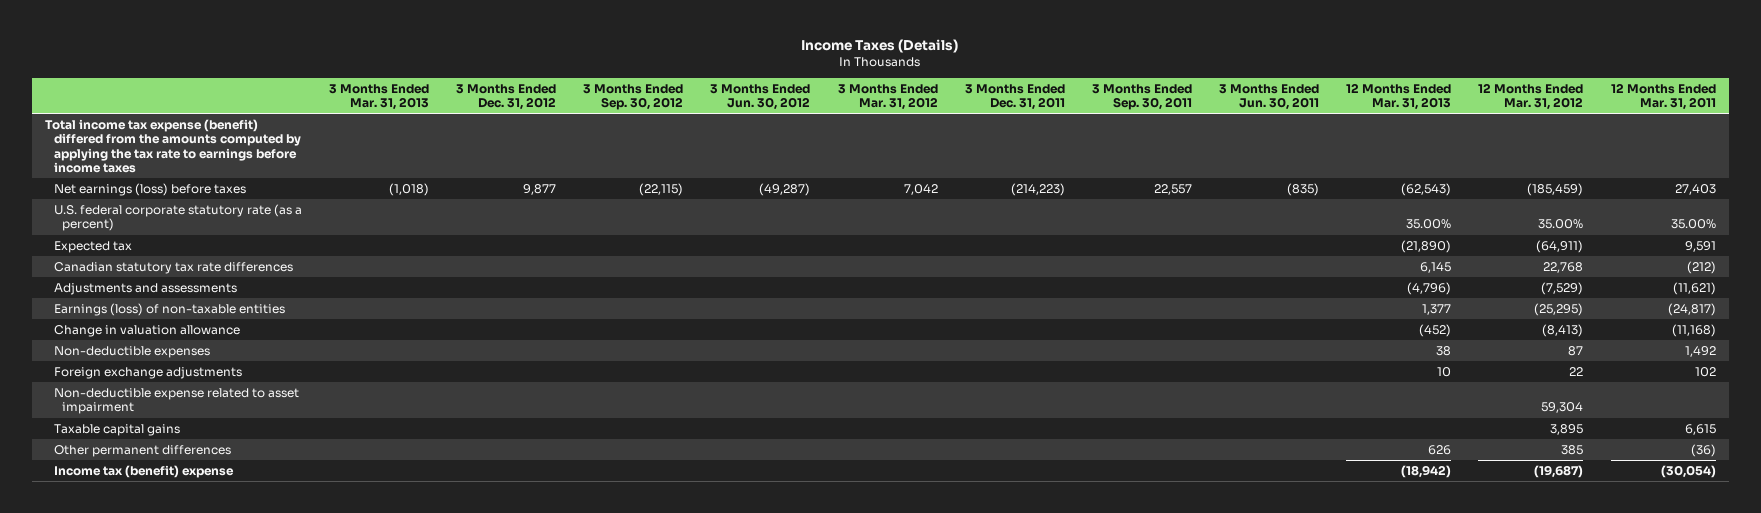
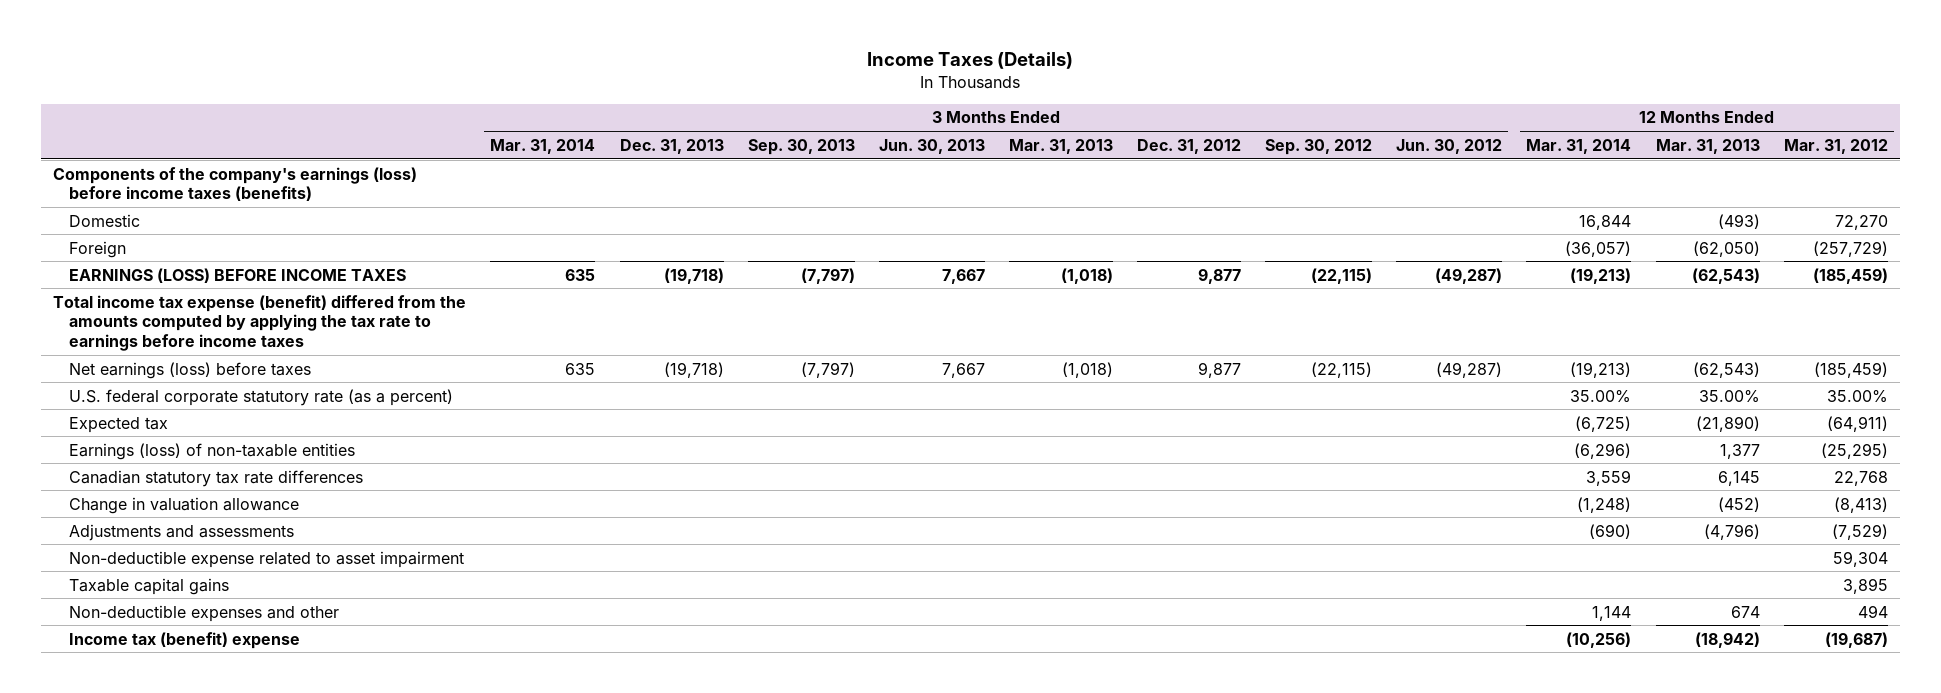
[837,83,938,110] 3 Months Ended Mar. 31, 2012 -> none
[964,83,1065,110] 3 Months Ended Dec. 31, 2011 -> none
[1091,83,1192,110] 3 Months Ended Sep. 30, 2011 -> none
[1219,83,1320,110] 3 Months Ended Jun. 30, 2011 -> none
[1610,82,1716,110] 12 Months Ended Mar. 31, 2011 -> none
none -> [490,138,596,154] Mar. 31, 2014
none -> [619,138,724,154] Dec. 31, 2013
none -> [747,138,855,155] Sep. 30, 2013
none -> [878,138,985,154] Jun. 30, 2013
none -> [1526,138,1632,154] Mar. 31, 2014
none -> [53,166,418,202] Components of the company's earnings (loss) before income taxes (benefits)
none -> [68,213,140,227] Domestic
none -> [68,240,126,258] Foreign
none -> [68,267,406,283] EARNINGS (LOSS) BEFORE INCOME TAXES
[53,261,293,274] Canadian statutory tax rate differences -> [68,469,363,487] Canadian statutory tax rate differences
[53,345,210,358] Non-deductible expenses -> none
[53,366,242,379] Foreign exchange adjustments -> none
[53,282,237,295] Adjustments and assessments -> [68,523,294,541] Adjustments and assessments
[53,444,231,457] Other permanent differences -> none
none -> [68,604,339,622] Non-deductible expenses and other

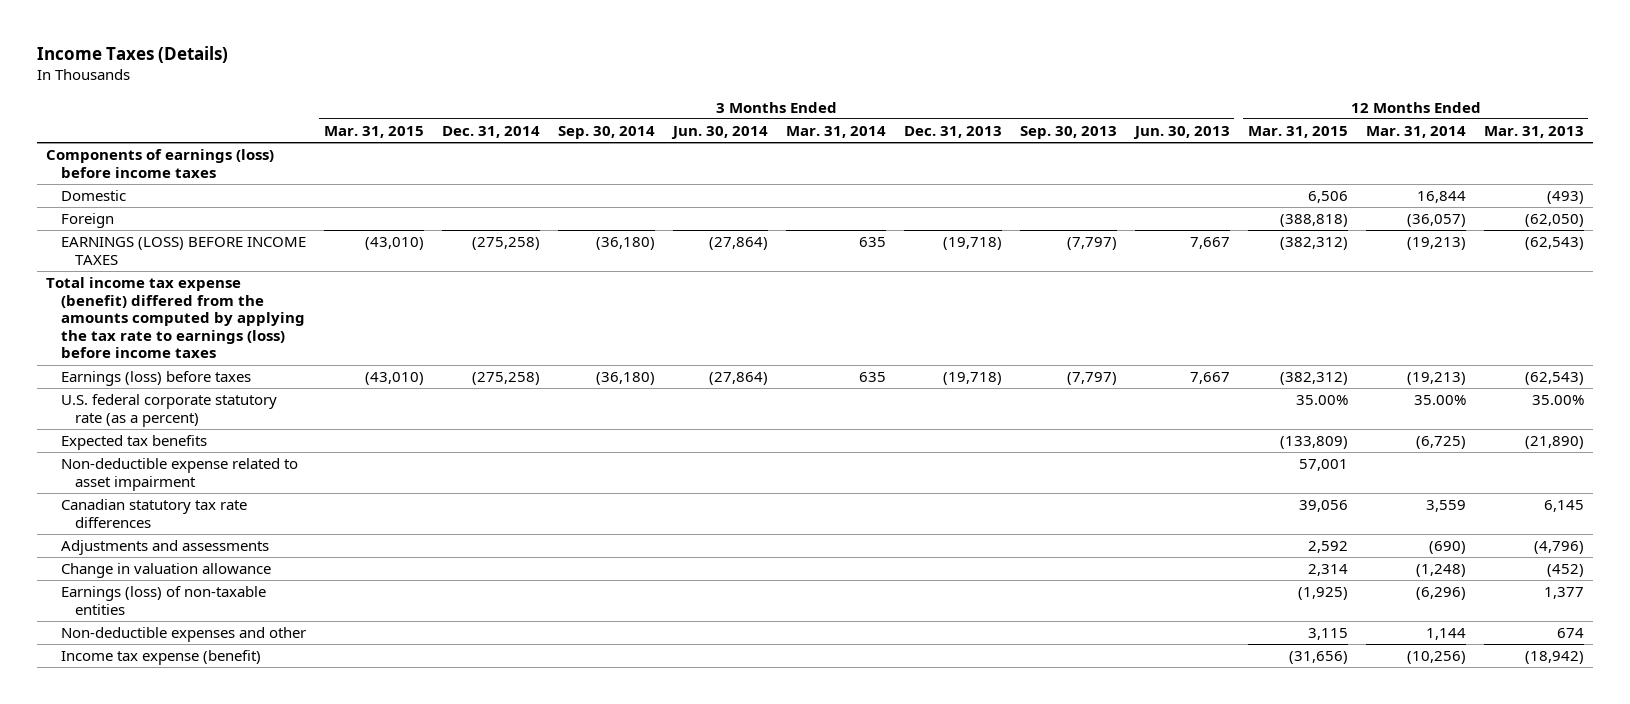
[1008,138,1113,154] Mar. 31, 2013 -> none
[1137,138,1242,154] Dec. 31, 2012 -> none
[1265,138,1373,155] Sep. 30, 2012 -> none
[1396,138,1503,154] Jun. 30, 2012 -> none
[1783,138,1888,154] Mar. 31, 2012 -> none
none -> [323,125,424,138] Mar. 31, 2015
none -> [441,125,540,138] Dec. 31, 2014
none -> [557,125,655,139] Sep. 30, 2014
none -> [670,125,768,139] Jun. 30, 2014
none -> [1247,125,1348,138] Mar. 31, 2015
[53,166,418,202] Components of the company's earnings (loss) before income taxes (benefits) -> [46,149,275,178] Components of earnings (loss) before income taxes
[53,294,467,352] Total income tax expense (benefit) differed from the amounts computed by applying the tax rate to earnings before income taxes -> [46,277,305,359] Total income tax expense (benefit) differed from the amounts computed by applying the tax rate to earnings (loss) before income taxes
[68,361,311,379] Net earnings (loss) before taxes -> [60,371,251,387] Earnings (loss) before taxes
[68,416,168,433] Expected tax -> [60,435,207,451] Expected tax benefits
[68,550,464,568] Non-deductible expense related to asset impairment -> [60,458,298,491] Non-deductible expense related to asset impairment
[68,577,229,595] Taxable capital gains -> none
[68,496,299,514] Change in valuation allowance -> [60,563,271,579] Change in valuation allowance
[68,442,355,460] Earnings (loss) of non-taxable entities -> [60,586,266,615] Earnings (loss) of non-taxable entities
[68,631,300,649] Income tax (benefit) expense -> [60,650,261,666] Income tax expense (benefit)

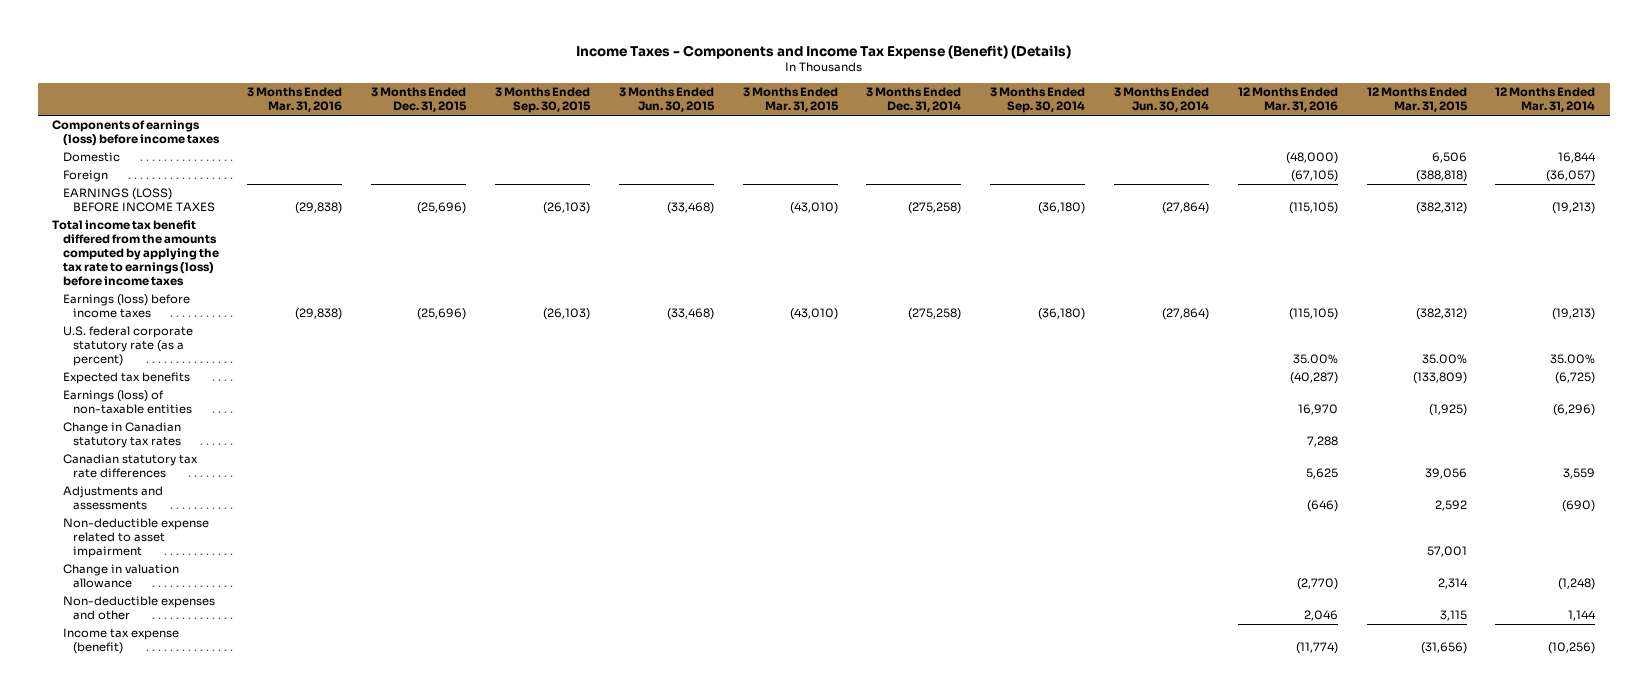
[37,46,229,64] Income Taxes (Details) -> [575,44,1071,59] Income Taxes - Components and Income Tax Expense (Benefit) (Details)
[785,125,886,138] Mar. 31, 2014 -> none
[903,125,1002,138] Dec. 31, 2013 -> none
[1019,125,1117,139] Sep. 30, 2013 -> none
[1132,125,1230,139] Jun. 30, 2013 -> none
[1483,125,1584,138] Mar. 31, 2013 -> none
none -> [247,87,343,113] 3 Months Ended Mar. 31, 2016
none -> [371,87,468,113] 3 Months Ended Dec. 31, 2015
none -> [495,87,592,114] 3 Months Ended Sep. 30, 2015
none -> [618,87,715,113] 3 Months Ended Jun. 30, 2015
none -> [1237,87,1338,113] 12 Months Ended Mar. 31, 2016
[46,277,305,359] Total income tax expense (benefit) differed from the amounts computed by applying the tax rate to earnings (loss) before income taxes -> [52,220,219,286] Total income tax benefit differed from the amounts computed by applying the tax rate to earnings (loss) before income taxes
[60,371,251,387] Earnings (loss) before taxes -> [62,294,190,319] Earnings (loss) before income taxes
[60,586,266,615] Earnings (loss) of non-taxable entities -> [62,390,192,415] Earnings (loss) of non-taxable entities
none -> [62,422,181,449] Change in Canadian statutory tax rates
[60,458,298,491] Non-deductible expense related to asset impairment -> [62,518,209,559] Non-deductible expense related to asset impairment

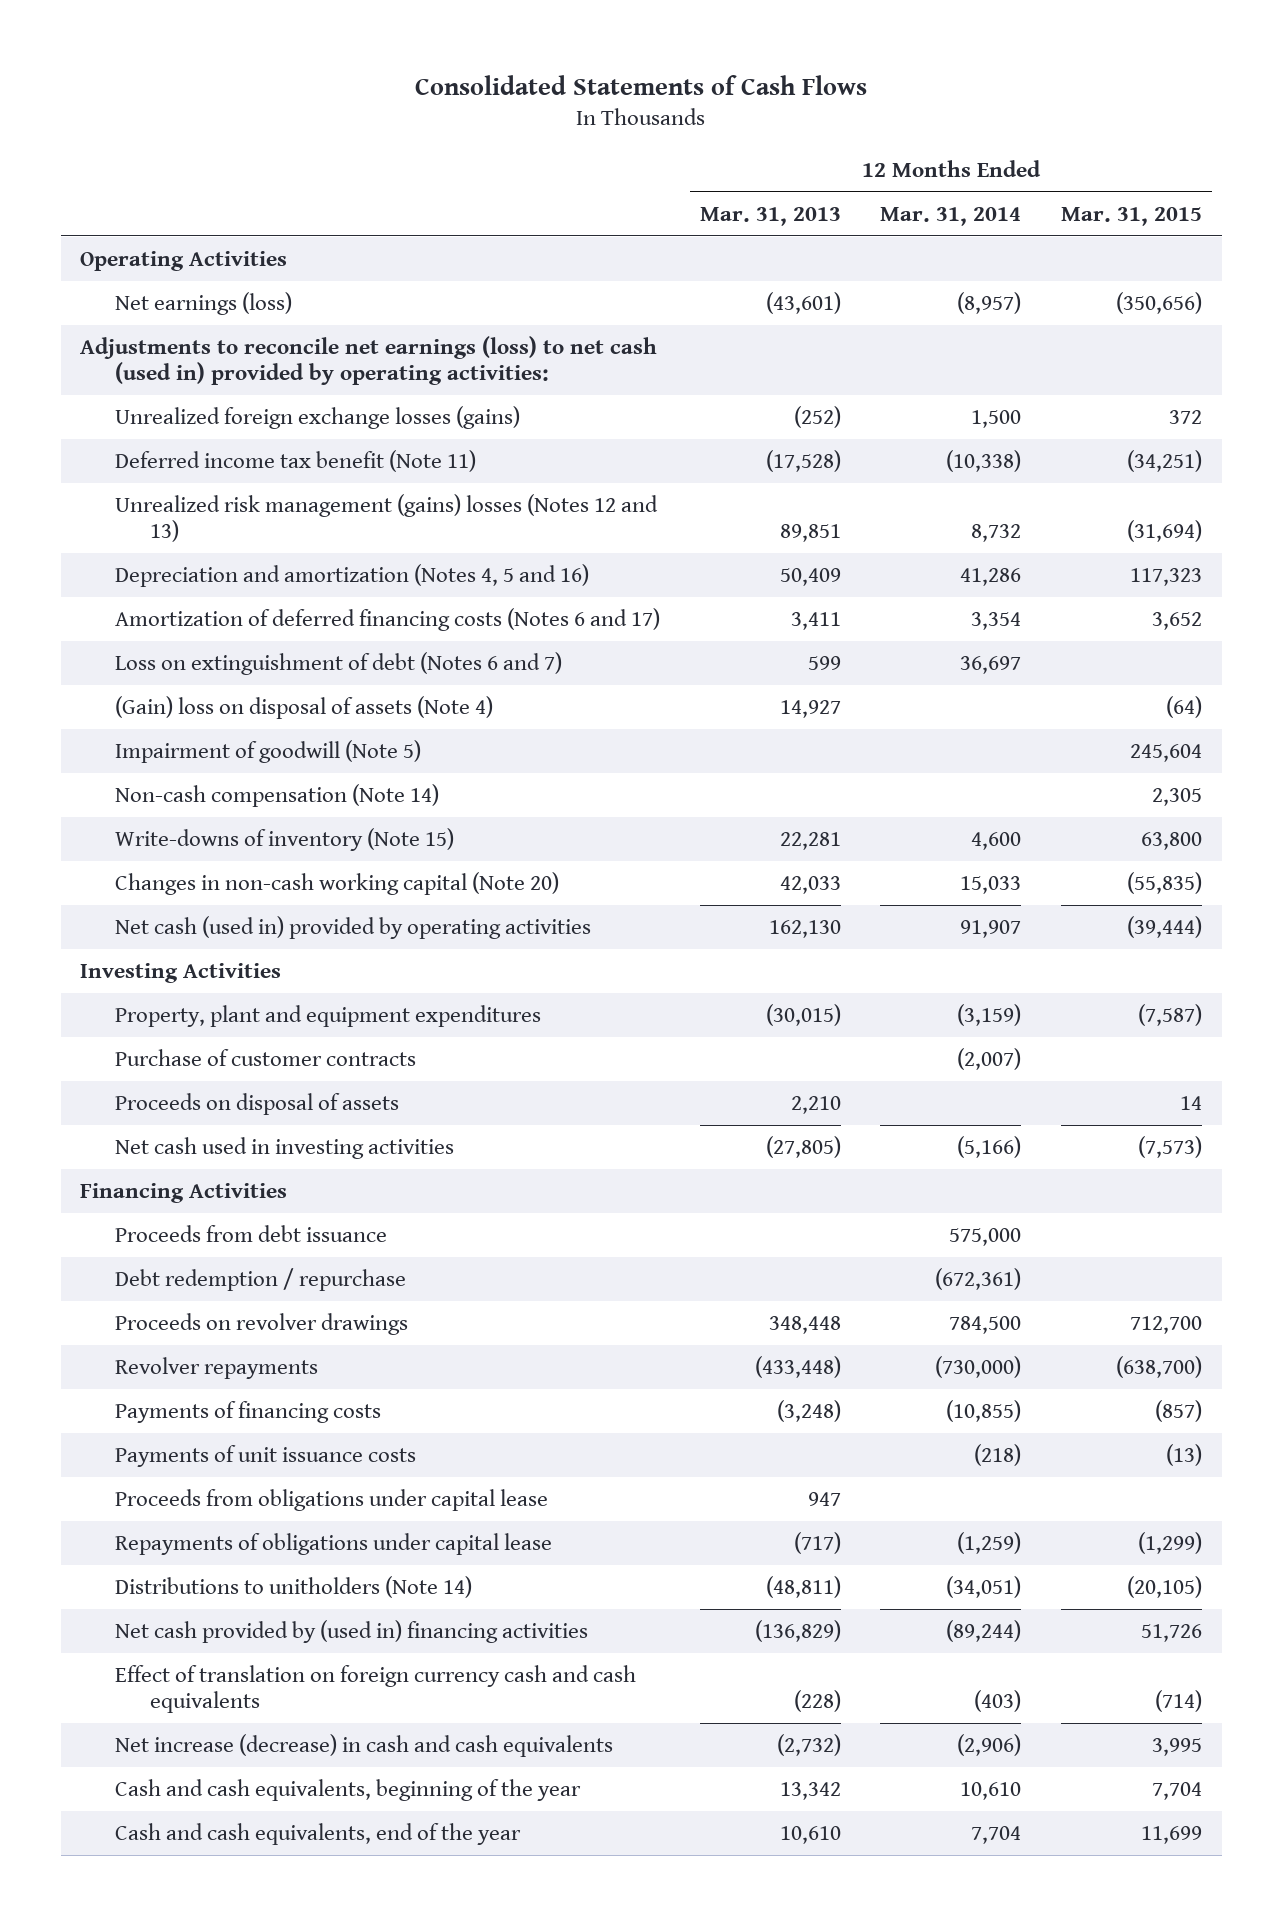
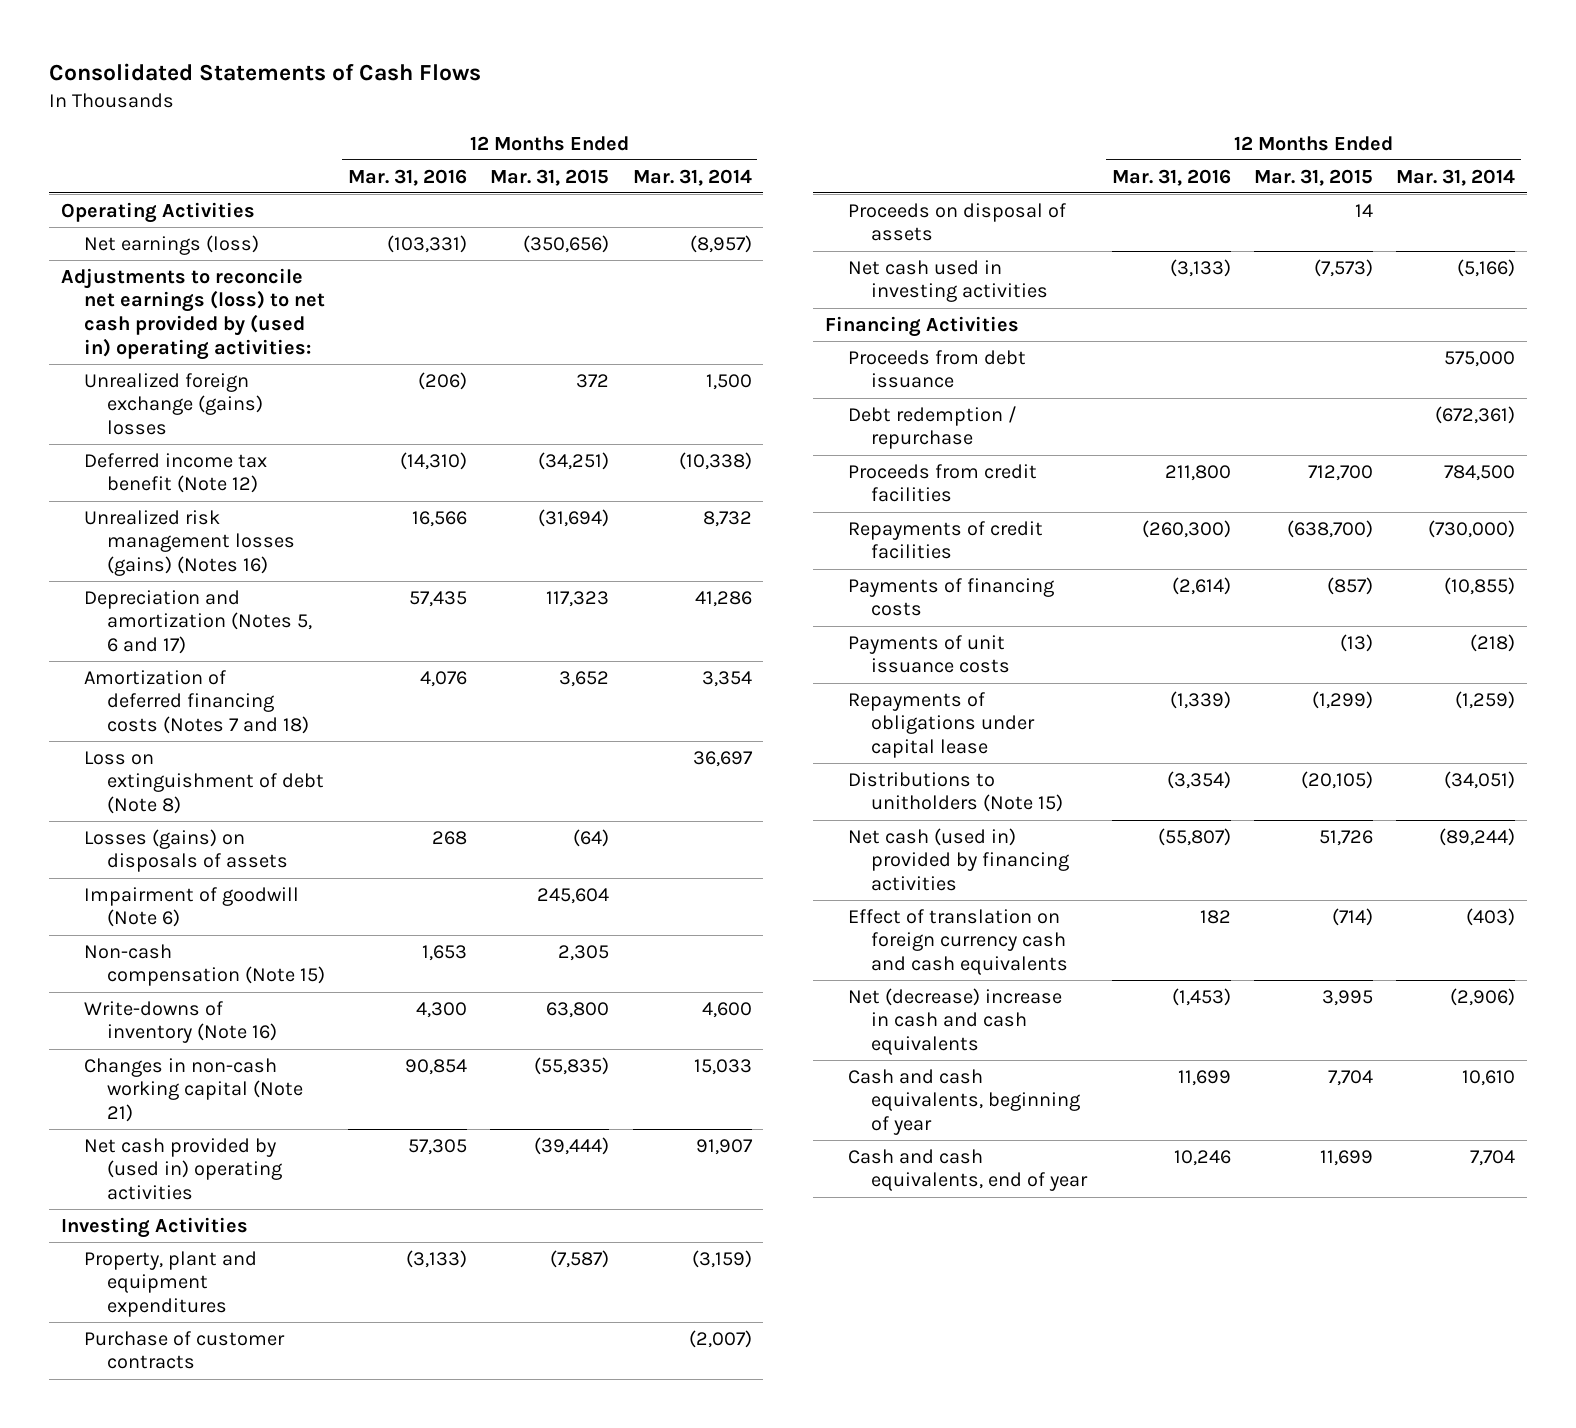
[699,206,841,226] Mar. 31, 2013 -> none
none -> [348,168,468,186] Mar. 31, 2016
[80,335,658,386] Adjustments to reconcile net earnings (loss) to net cash (used in) provided by operating activities: -> [60,267,325,360] Adjustments to reconcile net earnings (loss) to net cash provided by (used in) operating activities:
[115,405,521,429] Unrealized foreign exchange losses (gains) -> [83,372,263,436] Unrealized foreign exchange (gains) losses
[115,449,477,472] Deferred income tax benefit (Note 11) -> [83,452,267,494] Deferred income tax benefit (Note 12)
[115,493,659,543] Unrealized risk management (gains) losses (Notes 12 and 13) -> [83,509,295,577] Unrealized risk management losses (gains) (Notes 16)
[115,563,590,587] Depreciation and amortization (Notes 4, 5 and 16) -> [83,589,312,655] Depreciation and amortization (Notes 5, 6 and 17)
[115,607,661,631] Amortization of deferred financing costs (Notes 6 and 17) -> [83,669,309,735] Amortization of deferred financing costs (Notes 7 and 18)
[115,651,563,675] Loss on extinguishment of debt (Notes 6 and 7) -> [83,750,324,815] Loss on extinguishment of debt (Note 8)
[115,695,494,719] (Gain) loss on disposal of assets (Note 4) -> [83,828,288,873] Losses (gains) on disposals of assets
[115,739,422,763] Impairment of goodwill (Note 5) -> [83,886,299,928] Impairment of goodwill (Note 6)
[115,783,440,807] Non-cash compensation (Note 14) -> [83,943,325,987] Non-cash compensation (Note 15)
[115,827,455,851] Write-downs of inventory (Note 15) -> [83,1000,277,1044] Write-downs of inventory (Note 16)
[115,871,560,895] Changes in non-cash working capital (Note 20) -> [83,1057,303,1123] Changes in non-cash working capital (Note 21)
[115,915,592,939] Net cash (used in) provided by operating activities -> [83,1137,282,1201] Net cash provided by (used in) operating activities
[115,1312,409,1335] Proceeds on revolver drawings -> [847,463,1037,503] Proceeds from credit facilities
[115,1356,319,1379] Revolver repayments -> [847,520,1043,560] Repayments of credit facilities
[115,1488,549,1511] Proceeds from obligations under capital lease -> none
[115,1575,473,1598] Distributions to unitholders (Note 14) -> [847,771,1063,813] Distributions to unitholders (Note 15)
[115,1619,589,1643] Net cash provided by (used in) financing activities -> [847,827,1069,892] Net cash (used in) provided by financing activities
[115,1733,614,1757] Net increase (decrease) in cash and cash equivalents -> [847,987,1062,1056] Net (decrease) increase in cash and cash equivalents
[115,1778,582,1801] Cash and cash equivalents, beginning of the year -> [847,1068,1080,1136] Cash and cash equivalents, beginning of year
[115,1822,522,1845] Cash and cash equivalents, end of the year -> [847,1148,1088,1192] Cash and cash equivalents, end of year

